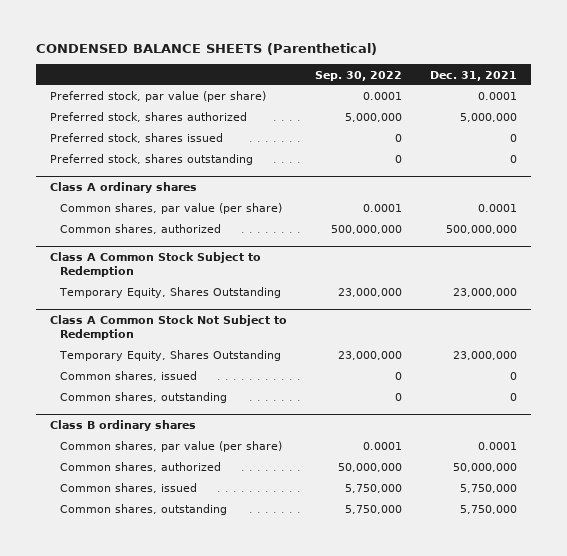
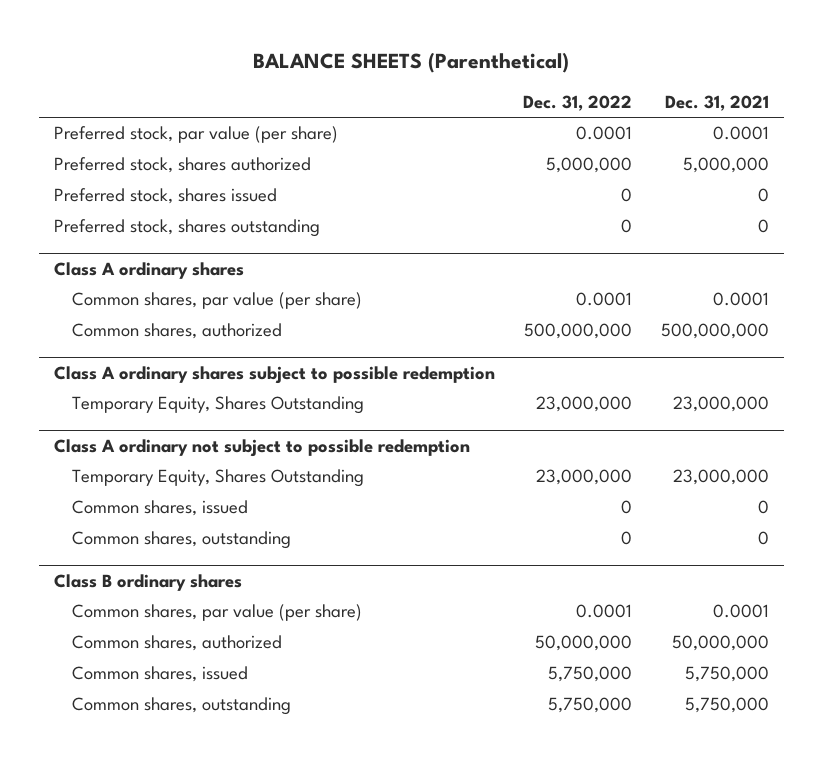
[35,43,377,56] CONDENSED BALANCE SHEETS (Parenthetical) -> [253,51,570,73] BALANCE SHEETS (Parenthetical)
[314,70,402,81] Sep. 30, 2022 -> none
none -> [523,94,633,111] Dec. 31, 2022
[49,252,261,278] Class A Common Stock Subject to Redemption -> [53,365,495,384] Class A ordinary shares subject to possible redemption
[49,315,287,341] Class A Common Stock Not Subject to Redemption -> [53,438,470,457] Class A ordinary not subject to possible redemption

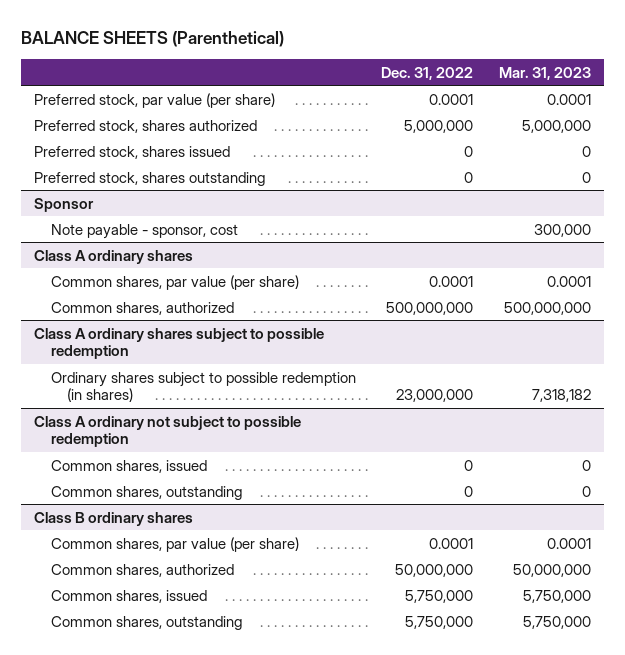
[665,94,770,111] Dec. 31, 2021 -> none
none -> [499,66,592,80] Mar. 31, 2023
none -> [33,197,94,212] Sponsor
none -> [50,223,238,239] Note payable - sponsor, cost
[71,396,364,415] Temporary Equity, Shares Outstanding -> [50,371,356,403] Ordinary shares subject to possible redemption (in shares)
[71,469,364,488] Temporary Equity, Shares Outstanding -> none

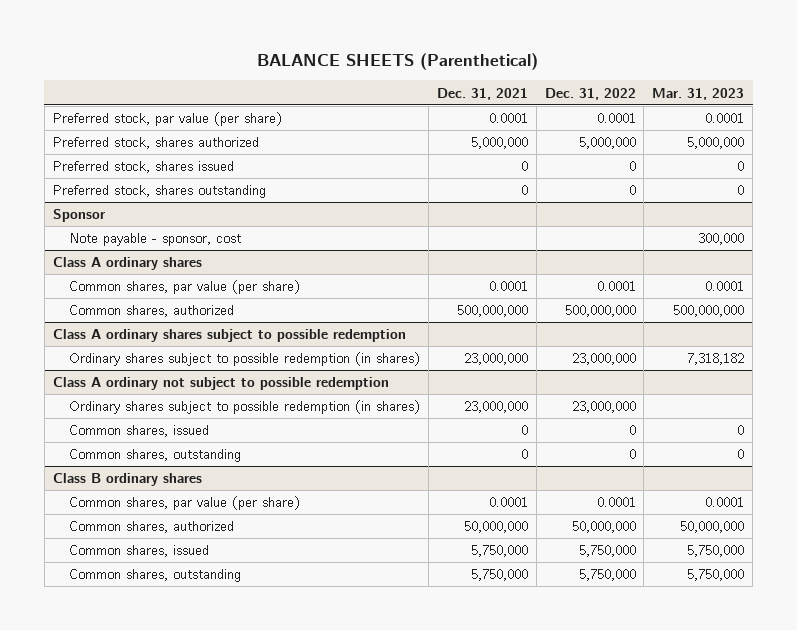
none -> [436,87,528,100] Dec. 31, 2021
none -> [69,400,421,415] Ordinary shares subject to possible redemption (in shares)

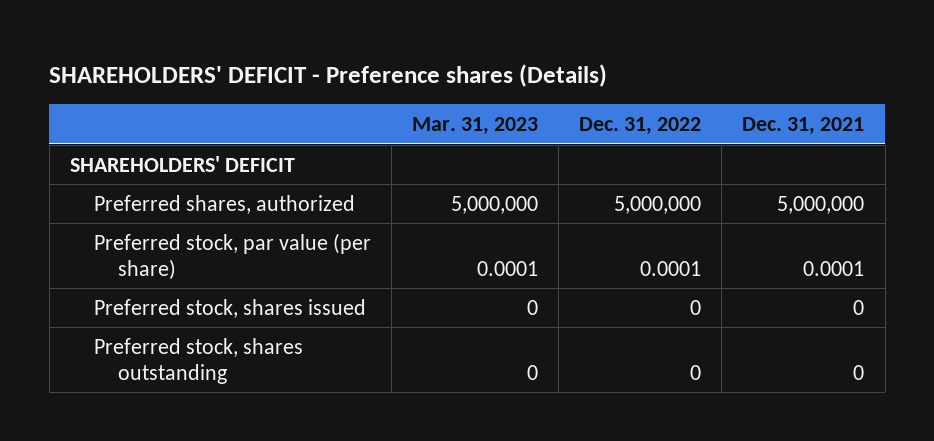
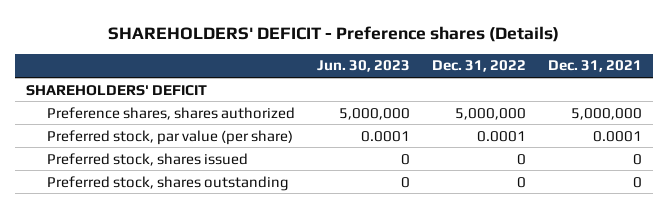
[412,116,539,135] Mar. 31, 2023 -> none
none -> [317,60,411,73] Jun. 30, 2023
[94,194,356,214] Preferred shares, authorized -> [47,106,296,120] Preference shares, shares authorized

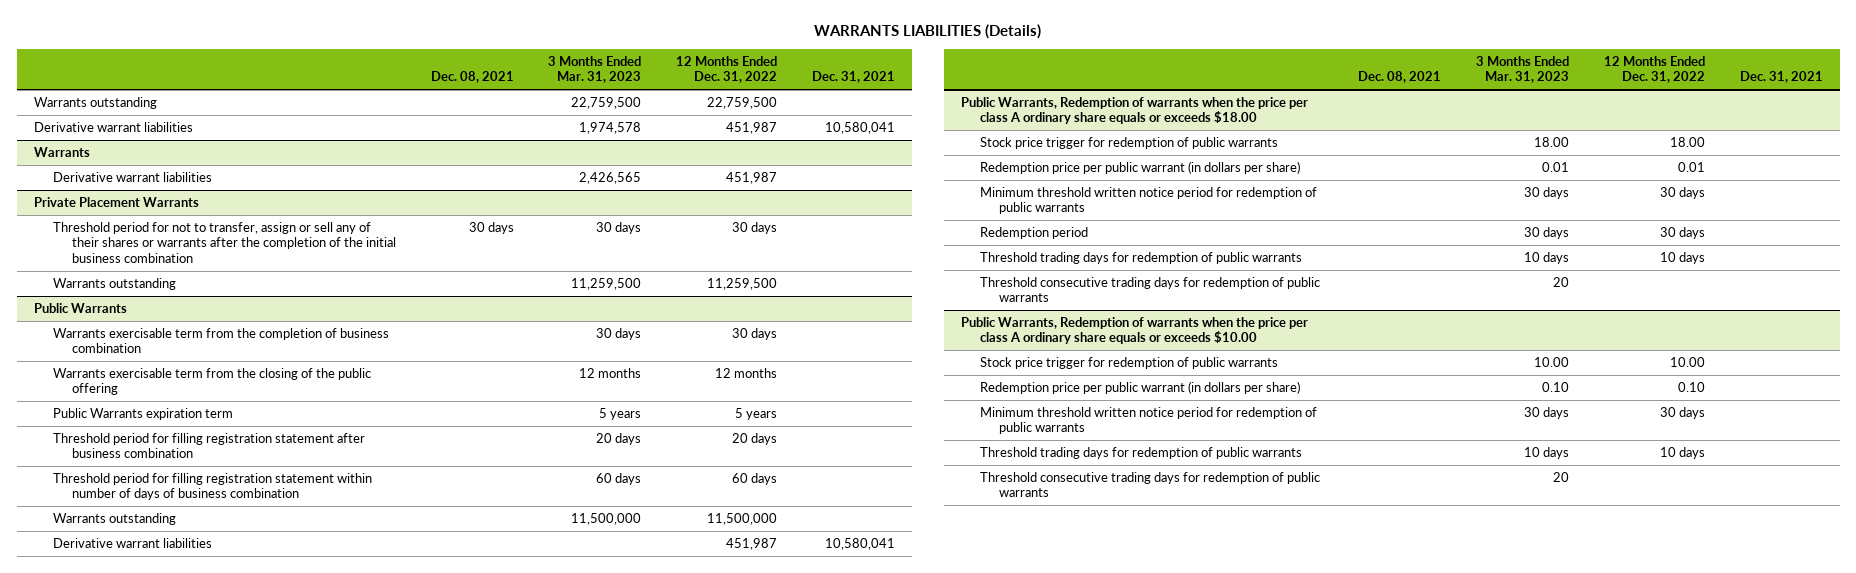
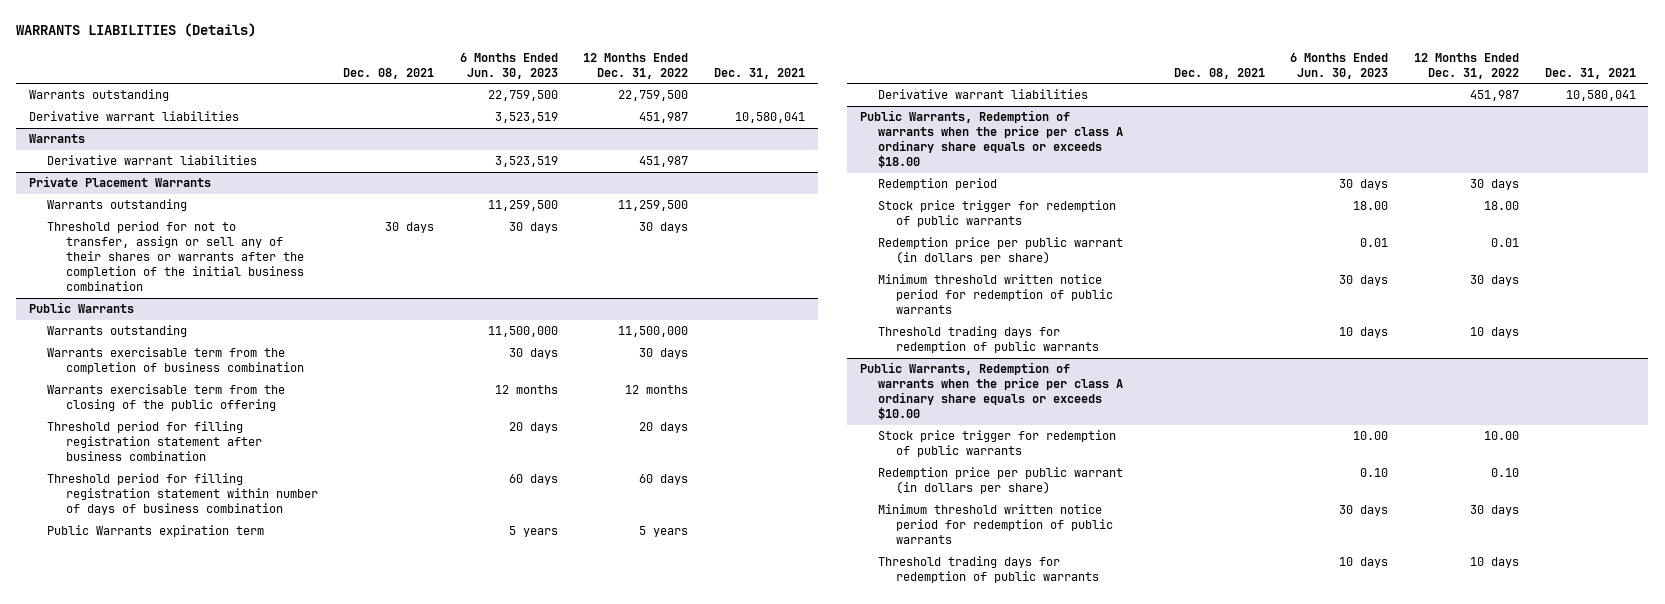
[548,56,642,84] 3 Months Ended Mar. 31, 2023 -> none
none -> [459,52,558,79] 6 Months Ended Jun. 30, 2023
[52,222,396,263] Threshold period for not to transfer, assign or sell any of their shares or warrants after the completion of the initial business combination -> [47,221,304,292] Threshold period for not to transfer, assign or sell any of their shares or warrants after the completion of the initial business combination
[52,513,176,526] Warrants outstanding -> [47,325,188,338] Warrants outstanding
[52,408,233,421] Public Warrants expiration term -> [47,525,265,538] Public Warrants expiration term
[980,227,1089,240] Redemption period -> [877,178,997,191] Redemption period
[980,277,1321,303] Threshold consecutive trading days for redemption of public warrants -> none
[980,472,1321,498] Threshold consecutive trading days for redemption of public warrants -> none

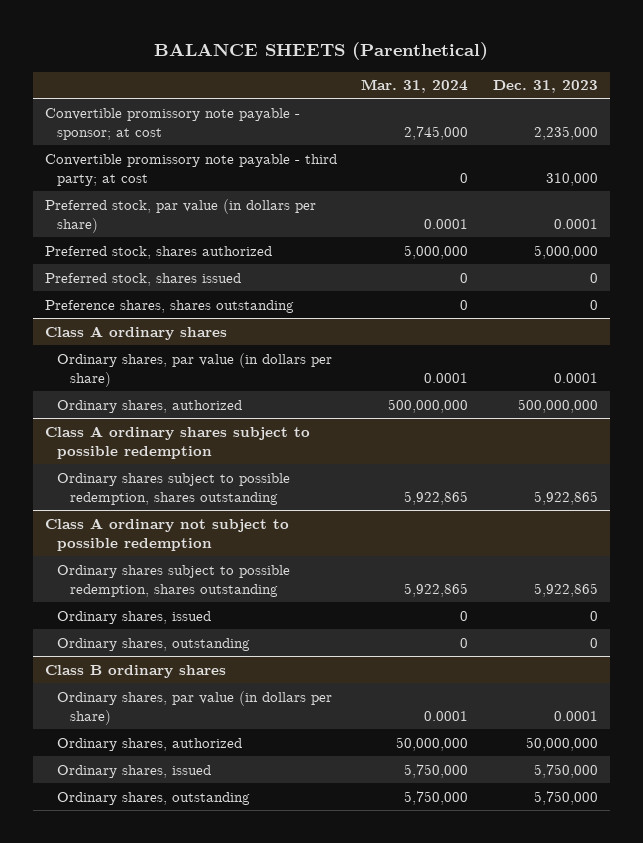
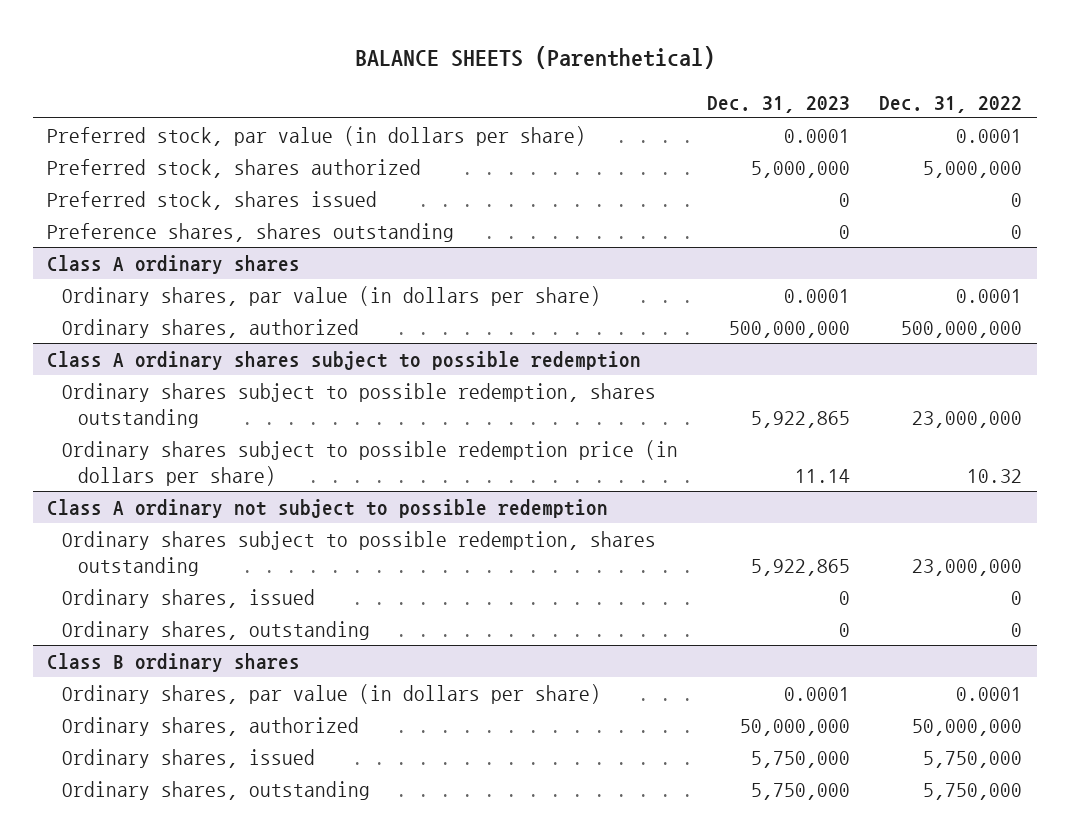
[361,79,469,94] Mar. 31, 2024 -> none
none -> [879,95,1023,113] Dec. 31, 2022
[44,107,300,141] Convertible promissory note payable - sponsor; at cost -> none
[44,153,337,187] Convertible promissory note payable - third party; at cost -> none
none -> [62,439,679,487] Ordinary shares subject to possible redemption price (in dollars per share)

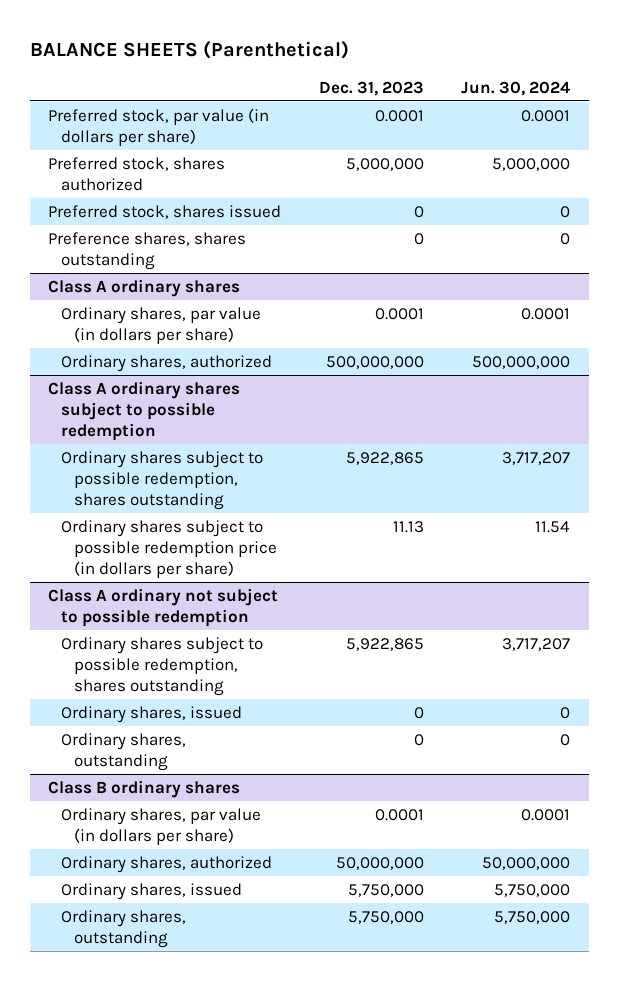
[879,95,1023,113] Dec. 31, 2022 -> none
none -> [461,80,571,96] Jun. 30, 2024
[795,469,851,484] 11.14 -> [392,520,424,533] 11.13

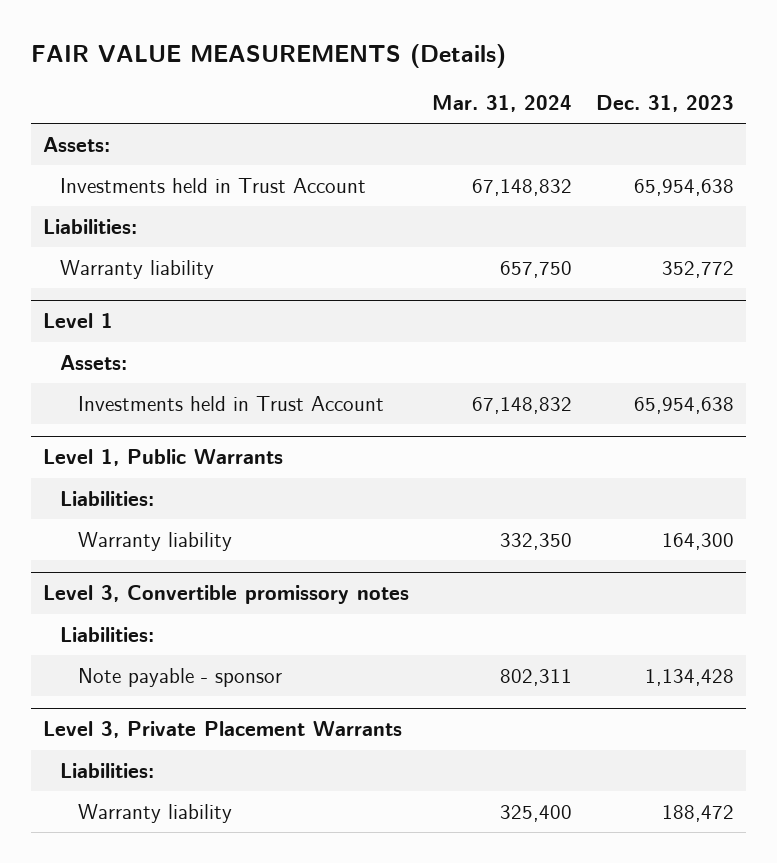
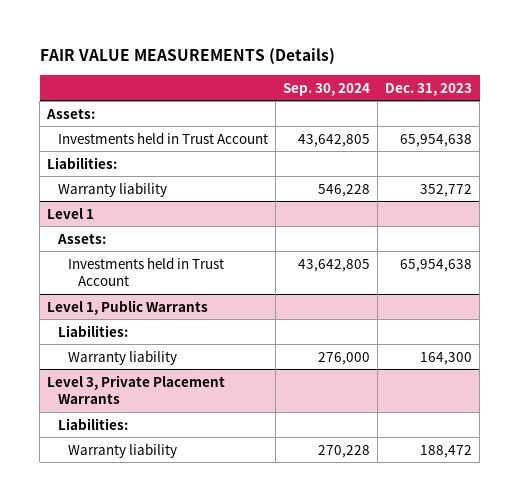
[432,95,573,113] Mar. 31, 2024 -> none
none -> [282,82,370,96] Sep. 30, 2024
[42,585,409,605] Level 3, Convertible promissory notes -> none
[60,626,155,642] Liabilities: -> none
[77,667,282,687] Note payable - sponsor -> none

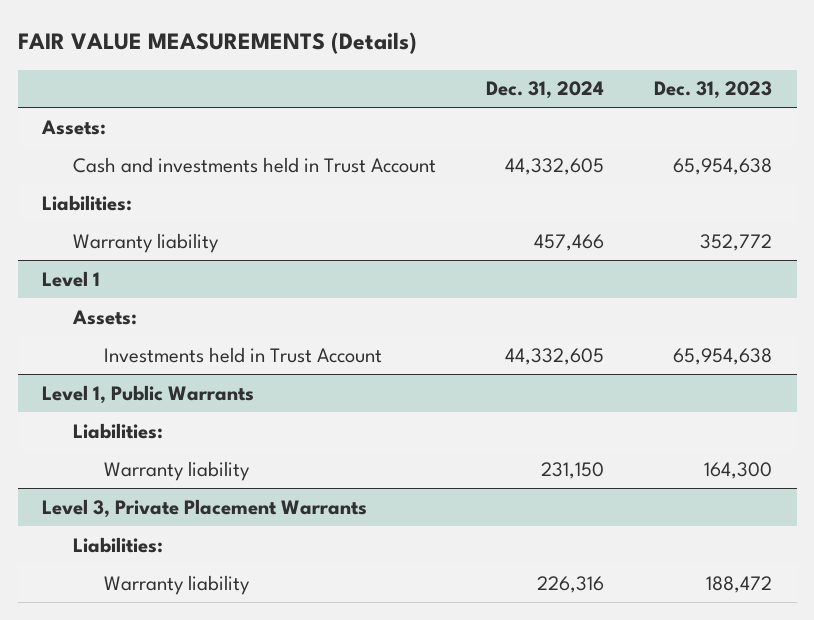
[282,82,370,96] Sep. 30, 2024 -> none
none -> [486,81,605,100] Dec. 31, 2024
[57,131,268,144] Investments held in Trust Account -> [73,156,437,173] Cash and investments held in Trust Account

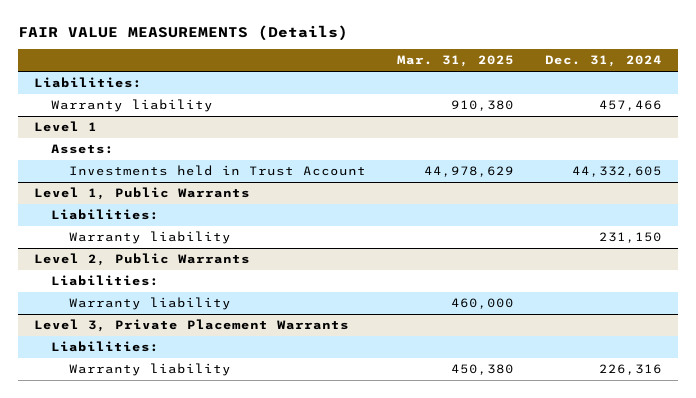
[653,81,772,100] Dec. 31, 2023 -> none
none -> [397,55,515,68] Mar. 31, 2025
[41,119,107,135] Assets: -> none
[73,156,437,173] Cash and investments held in Trust Account -> none
none -> [33,253,250,267] Level 2, Public Warrants
none -> [51,275,160,287] Liabilities:
none -> [69,297,232,311] Warranty liability

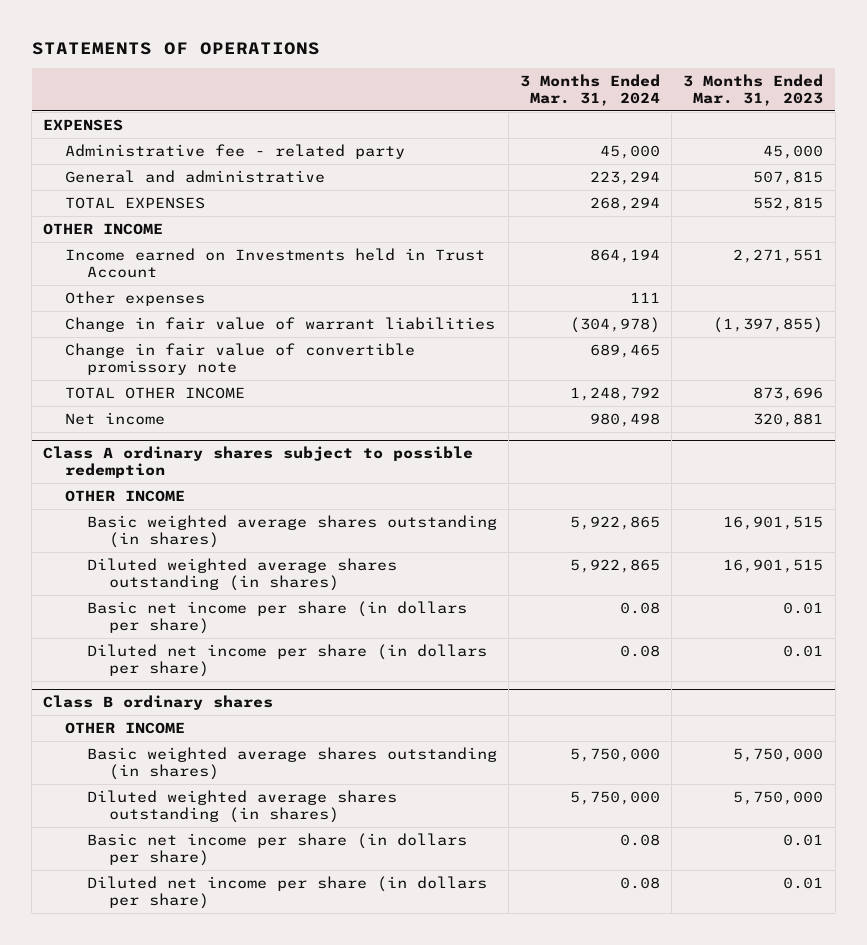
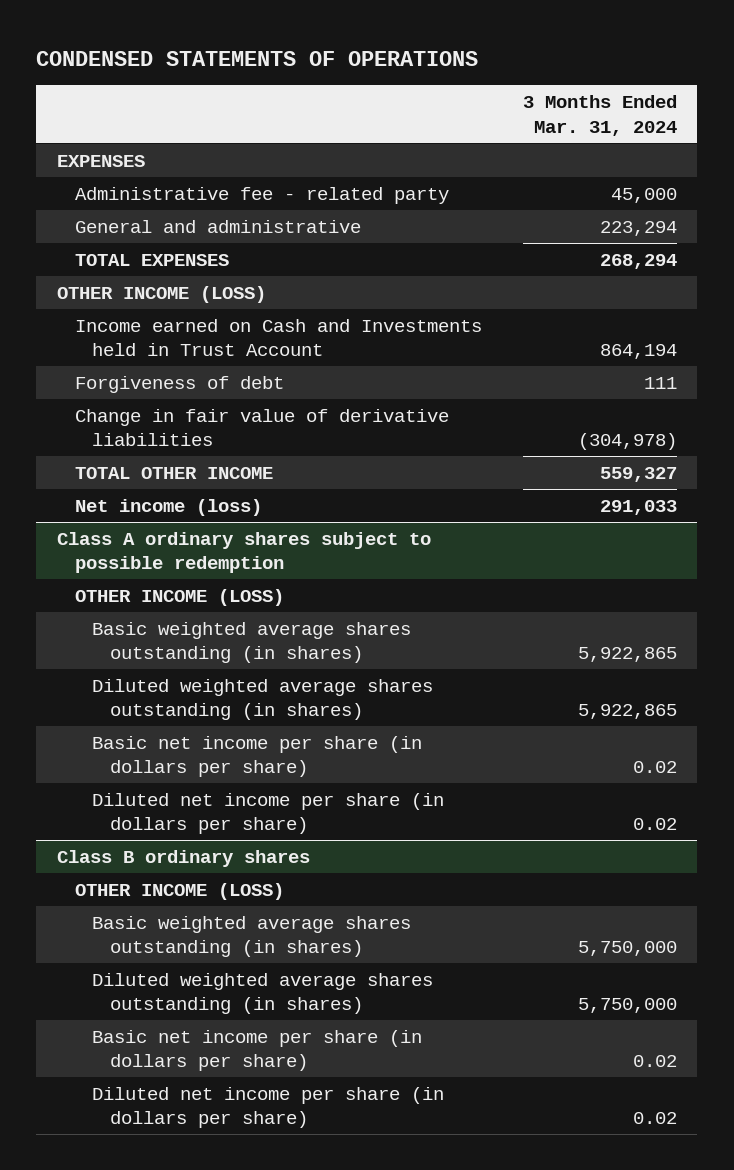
[31,41,320,55] STATEMENTS OF OPERATIONS -> [36,51,479,67] CONDENSED STATEMENTS OF OPERATIONS
[683,74,824,106] 3 Months Ended Mar. 31, 2023 -> none
[65,343,416,375] Change in fair value of convertible promissory note -> none
[43,223,164,236] OTHER INCOME -> [57,285,267,303] OTHER INCOME (LOSS)
[65,248,486,278] Income earned on Investments held in Trust Account -> [74,318,482,357] Income earned on Cash and Investments held in Trust Account
[65,291,206,307] Other expenses -> [74,375,284,393] Forgiveness of debt
[65,317,496,333] Change in fair value of warrant liabilities -> [74,408,449,447] Change in fair value of derivative liabilities
[570,387,661,402] 1,248,792 -> [599,466,677,482] 559,327
[65,412,166,426] Net income -> [74,498,262,516] Net income (loss)
[590,413,661,428] 980,498 -> [599,499,677,515] 291,033
[65,490,186,503] OTHER INCOME -> [74,588,284,606] OTHER INCOME (LOSS)
[620,602,661,615] 0.08 -> [632,761,677,774] 0.02
[620,645,661,658] 0.08 -> [632,818,677,831] 0.02
[65,722,186,735] OTHER INCOME -> [74,882,284,900] OTHER INCOME (LOSS)
[620,834,661,847] 0.08 -> [632,1055,677,1068] 0.02
[620,877,661,890] 0.08 -> [632,1112,677,1125] 0.02

